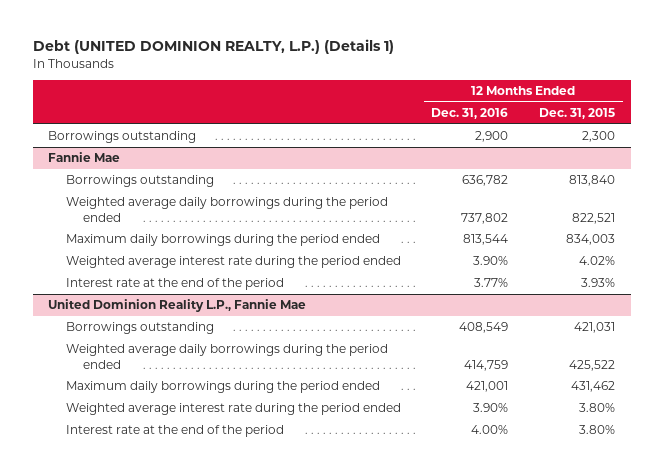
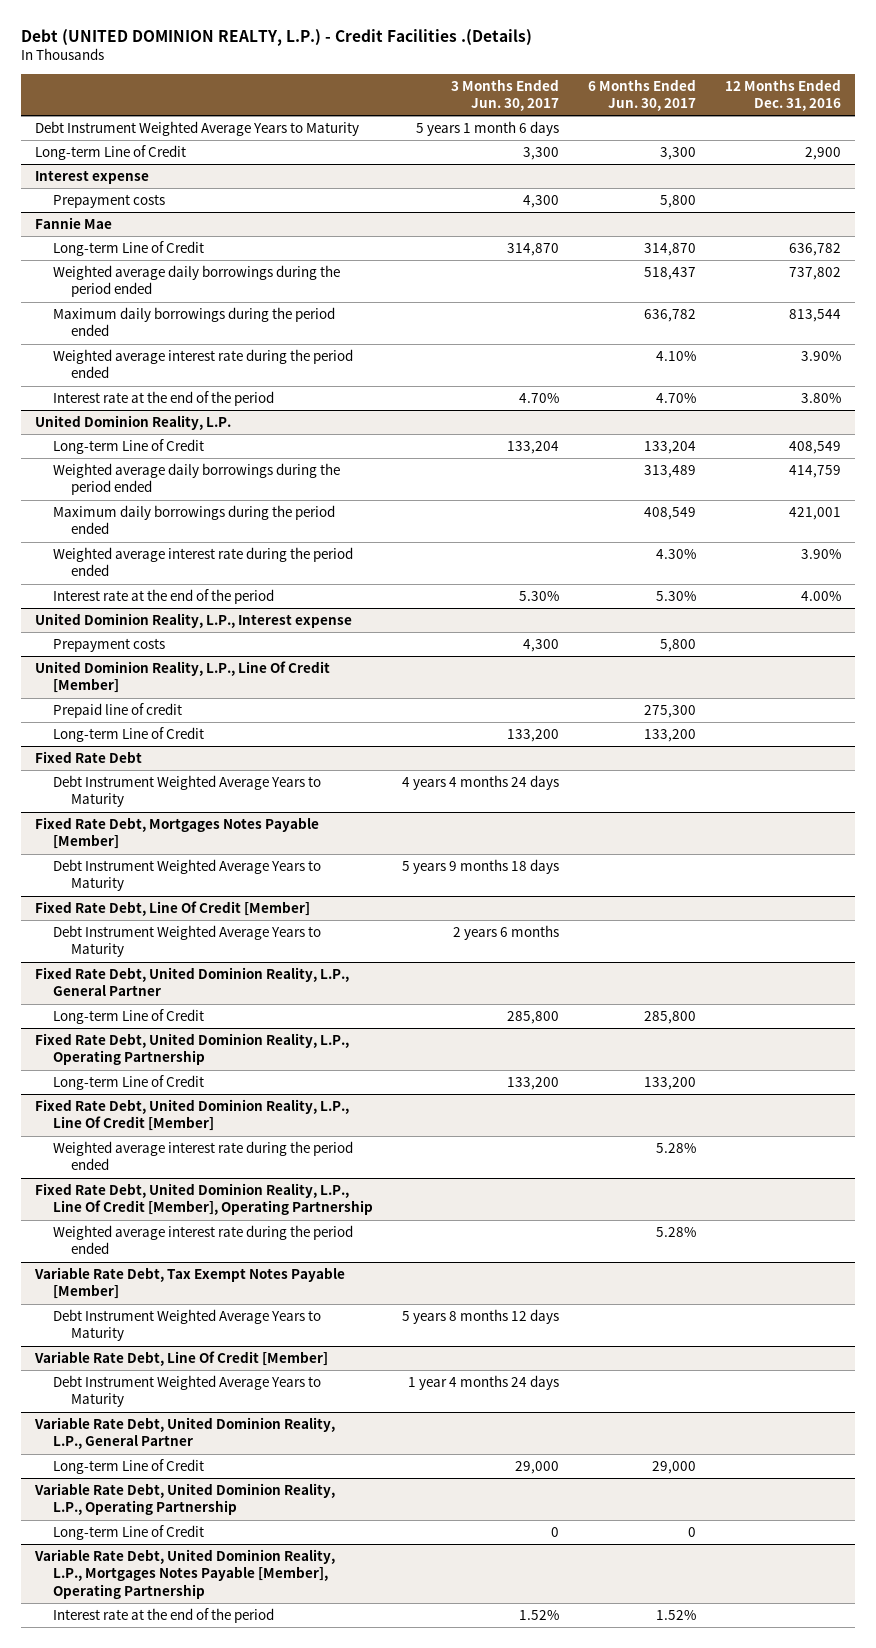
[32,39,394,55] Debt (UNITED DOMINION REALTY, L.P.) (Details 1) -> [20,28,532,46] Debt (UNITED DOMINION REALTY, L.P.) - Credit Facilities .(Details)
[539,108,616,120] Dec. 31, 2015 -> none
none -> [450,78,559,111] 3 Months Ended Jun. 30, 2017
none -> [587,78,696,111] 6 Months Ended Jun. 30, 2017
none -> [35,121,360,137] Debt Instrument Weighted Average Years to Maturity
[47,131,196,144] Borrowings outstanding -> [35,145,187,161] Long-term Line of Credit
none -> [35,170,150,185] Interest expense
none -> [52,194,165,209] Prepayment costs
[65,175,214,188] Borrowings outstanding -> [52,241,204,257] Long-term Line of Credit
[474,278,509,288] 3.77% -> [800,393,841,404] 3.80%
[47,299,306,313] United Dominion Reality L.P., Fannie Mae -> [35,415,232,431] United Dominion Reality, L.P.
[65,322,214,335] Borrowings outstanding -> [52,439,204,455] Long-term Line of Credit
none -> [35,613,353,629] United Dominion Reality, L.P., Interest expense
none -> [52,638,165,653] Prepayment costs
none -> [35,661,331,694] United Dominion Reality, L.P., Line Of Credit [Member]
none -> [52,703,182,719] Prepaid line of credit
none -> [52,727,204,743] Long-term Line of Credit
none -> [35,751,143,764] Fixed Rate Debt
none -> [52,775,321,808] Debt Instrument Weighted Average Years to Maturity
none -> [35,817,320,850] Fixed Rate Debt, Mortgages Notes Payable [Member]
none -> [52,859,321,892] Debt Instrument Weighted Average Years to Maturity
none -> [35,901,311,917] Fixed Rate Debt, Line Of Credit [Member]
none -> [52,925,321,958] Debt Instrument Weighted Average Years to Maturity
none -> [35,967,350,997] Fixed Rate Debt, United Dominion Reality, L.P., General Partner
none -> [52,1009,204,1025] Long-term Line of Credit
none -> [35,1033,350,1066] Fixed Rate Debt, United Dominion Reality, L.P., Operating Partnership
none -> [52,1075,204,1091] Long-term Line of Credit
none -> [35,1099,350,1132] Fixed Rate Debt, United Dominion Reality, L.P., Line Of Credit [Member]
none -> [52,1141,353,1171] Weighted average interest rate during the period ended
none -> [35,1183,373,1216] Fixed Rate Debt, United Dominion Reality, L.P., Line Of Credit [Member], Operating Partnership
none -> [52,1225,353,1255] Weighted average interest rate during the period ended
none -> [34,1267,346,1300] Variable Rate Debt, Tax Exempt Notes Payable [Member]
none -> [52,1309,321,1342] Debt Instrument Weighted Average Years to Maturity
none -> [34,1351,329,1367] Variable Rate Debt, Line Of Credit [Member]
none -> [52,1375,321,1408] Debt Instrument Weighted Average Years to Maturity
none -> [34,1417,336,1450] Variable Rate Debt, United Dominion Reality, L.P., General Partner
none -> [52,1459,204,1475] Long-term Line of Credit
none -> [34,1483,336,1516] Variable Rate Debt, United Dominion Reality, L.P., Operating Partnership
none -> [52,1525,204,1541] Long-term Line of Credit
none -> [34,1549,336,1599] Variable Rate Debt, United Dominion Reality, L.P., Mortgages Notes Payable [Member], Operating Partnership
none -> [52,1608,274,1624] Interest rate at the end of the period

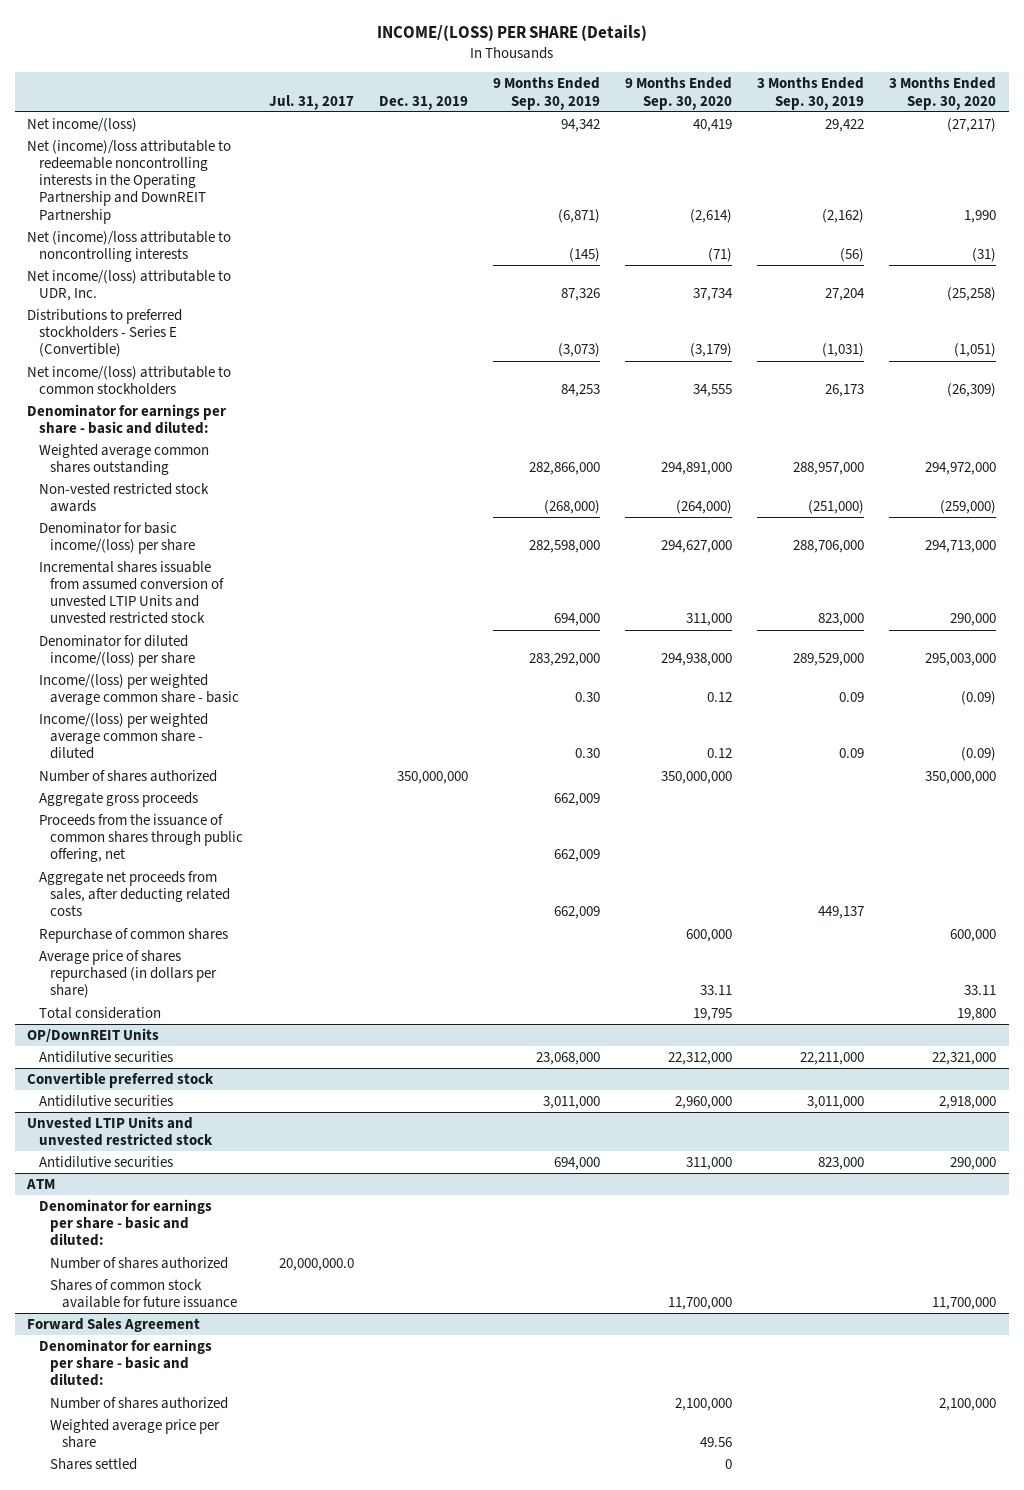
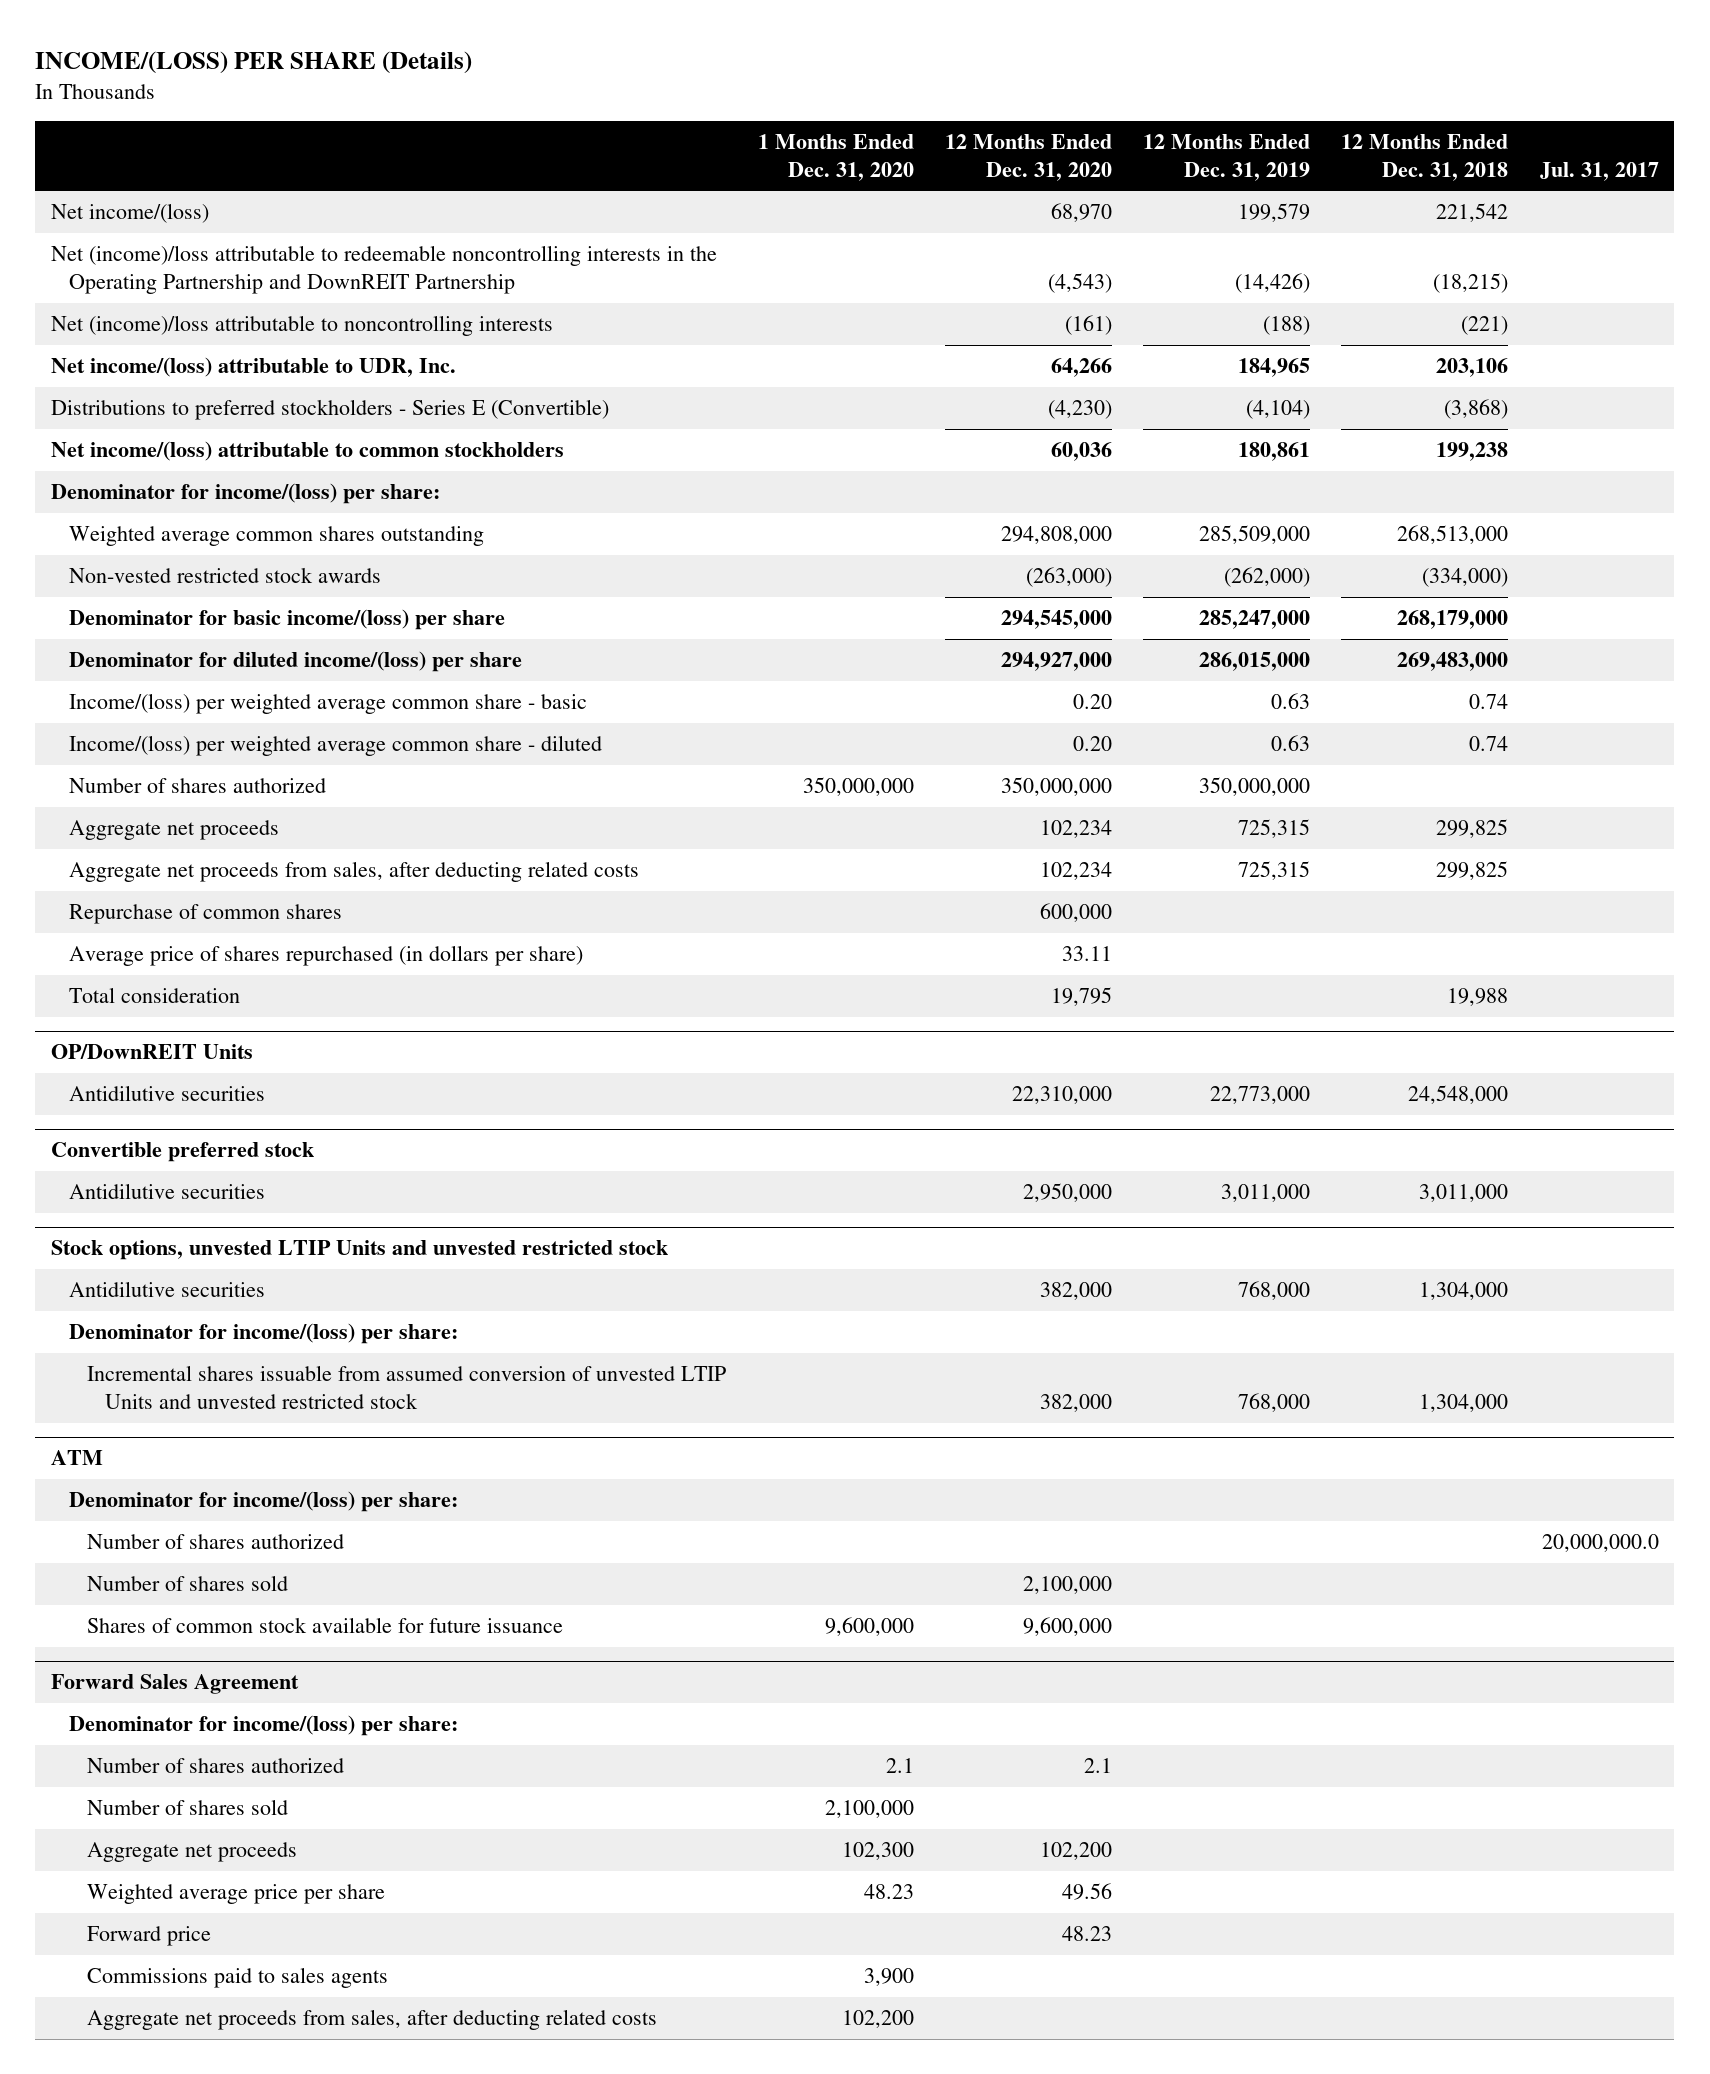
[378,95,468,110] Dec. 31, 2019 -> none
[492,77,600,110] 9 Months Ended Sep. 30, 2019 -> none
[625,77,733,110] 9 Months Ended Sep. 30, 2020 -> none
[757,77,865,110] 3 Months Ended Sep. 30, 2019 -> none
[889,77,997,110] 3 Months Ended Sep. 30, 2020 -> none
none -> [757,133,914,181] 1 Months Ended Dec. 31, 2020
none -> [944,133,1112,181] 12 Months Ended Dec. 31, 2020
none -> [1143,133,1311,181] 12 Months Ended Dec. 31, 2019
none -> [1341,133,1509,181] 12 Months Ended Dec. 31, 2018
[27,404,227,435] Denominator for earnings per share - basic and diluted: -> [51,483,441,505] Denominator for income/(loss) per share:
[38,561,225,625] Incremental shares issuable from assumed conversion of unvested LTIP Units and unvested restricted stock -> none
[38,814,244,863] Proceeds from the issuance of common shares through public offering, net -> none
[38,792,198,808] Aggregate gross proceeds -> [69,820,280,841] Aggregate net proceeds
[27,1116,213,1147] Unvested LTIP Units and unvested restricted stock -> [51,1240,669,1261] Stock options, unvested LTIP Units and unvested restricted stock
none -> [69,1323,459,1345] Denominator for income/(loss) per share:
none -> [87,1365,727,1410] Incremental shares issuable from assumed conversion of unvested LTIP Units and unvested restricted stock
[38,1199,212,1247] Denominator for earnings per share - basic and diluted: -> [69,1491,459,1513] Denominator for income/(loss) per share:
none -> [87,1575,289,1592] Number of shares sold
[38,1339,212,1387] Denominator for earnings per share - basic and diluted: -> [69,1715,459,1737] Denominator for income/(loss) per share:
none -> [87,1799,289,1816] Number of shares sold
none -> [87,1842,298,1863] Aggregate net proceeds
[50,1458,138,1471] Shares settled -> none
none -> [87,1926,212,1947] Forward price
none -> [87,1967,389,1989] Commissions paid to sales agents
none -> [87,2009,658,2031] Aggregate net proceeds from sales, after deducting related costs

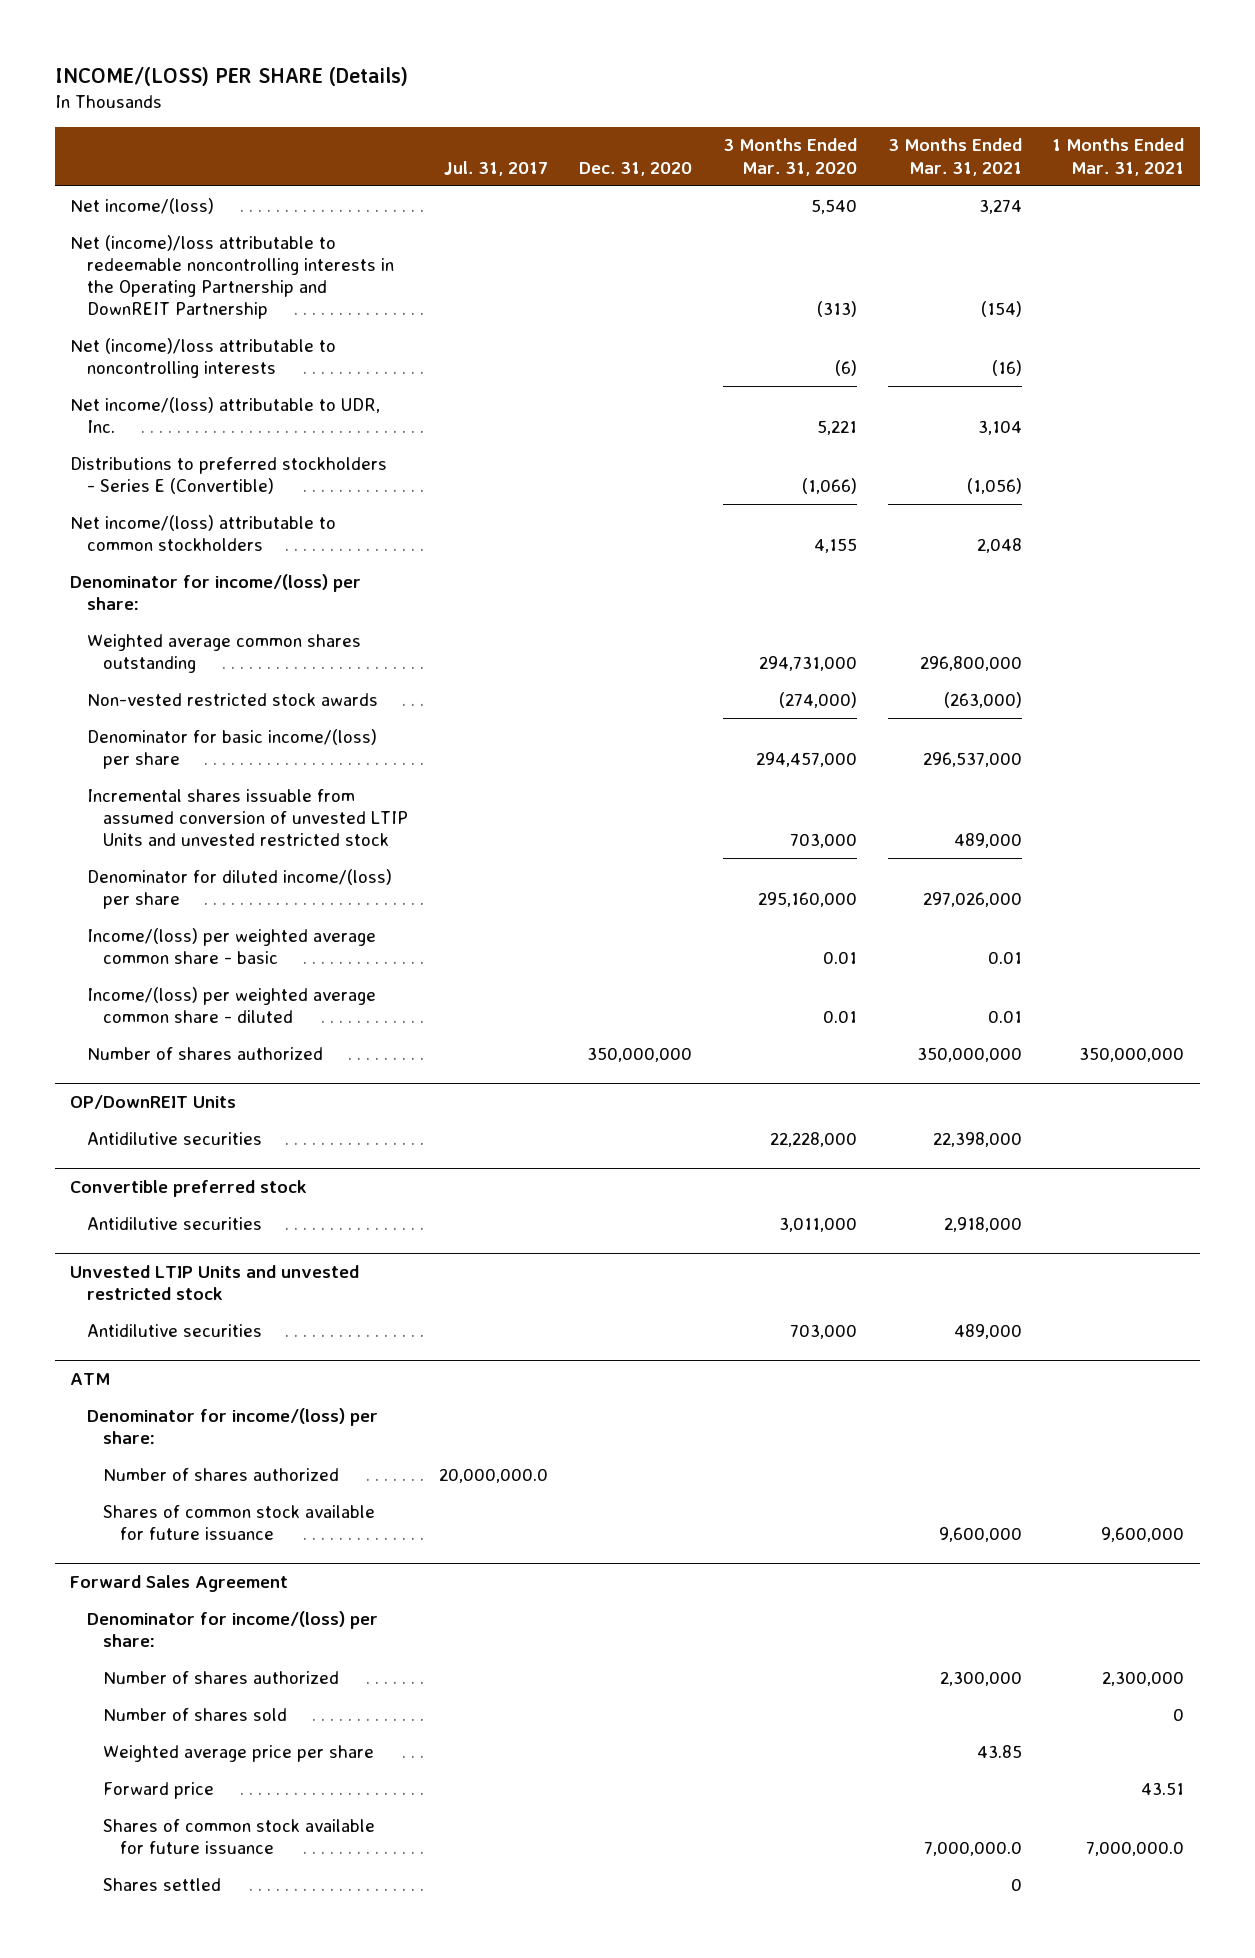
[757,133,914,181] 1 Months Ended Dec. 31, 2020 -> none
[944,133,1112,181] 12 Months Ended Dec. 31, 2020 -> none
[1143,133,1311,181] 12 Months Ended Dec. 31, 2019 -> none
[1341,133,1509,181] 12 Months Ended Dec. 31, 2018 -> none
none -> [578,161,692,176] Dec. 31, 2020
none -> [722,138,857,176] 3 Months Ended Mar. 31, 2020
none -> [887,138,1022,176] 3 Months Ended Mar. 31, 2021
none -> [1052,138,1185,176] 1 Months Ended Mar. 31, 2021
none -> [86,788,409,846] Incremental shares issuable from assumed conversion of unvested LTIP Units and unvested restricted stock
[69,820,280,841] Aggregate net proceeds -> none
[69,861,640,883] Aggregate net proceeds from sales, after deducting related costs -> none
[69,904,343,925] Repurchase of common shares -> none
[69,945,584,967] Average price of shares repurchased (in dollars per share) -> none
[69,987,241,1004] Total consideration -> none
[51,1240,669,1261] Stock options, unvested LTIP Units and unvested restricted stock -> [70,1264,360,1300] Unvested LTIP Units and unvested restricted stock
[69,1323,459,1345] Denominator for income/(loss) per share: -> none
[87,1365,727,1410] Incremental shares issuable from assumed conversion of unvested LTIP Units and unvested restricted stock -> none
[87,1575,289,1592] Number of shares sold -> none
[87,1842,298,1863] Aggregate net proceeds -> none
[87,1967,389,1989] Commissions paid to sales agents -> none
[87,2009,658,2031] Aggregate net proceeds from sales, after deducting related costs -> none
none -> [103,1818,376,1854] Shares of common stock available for future issuance
none -> [103,1877,222,1891] Shares settled

